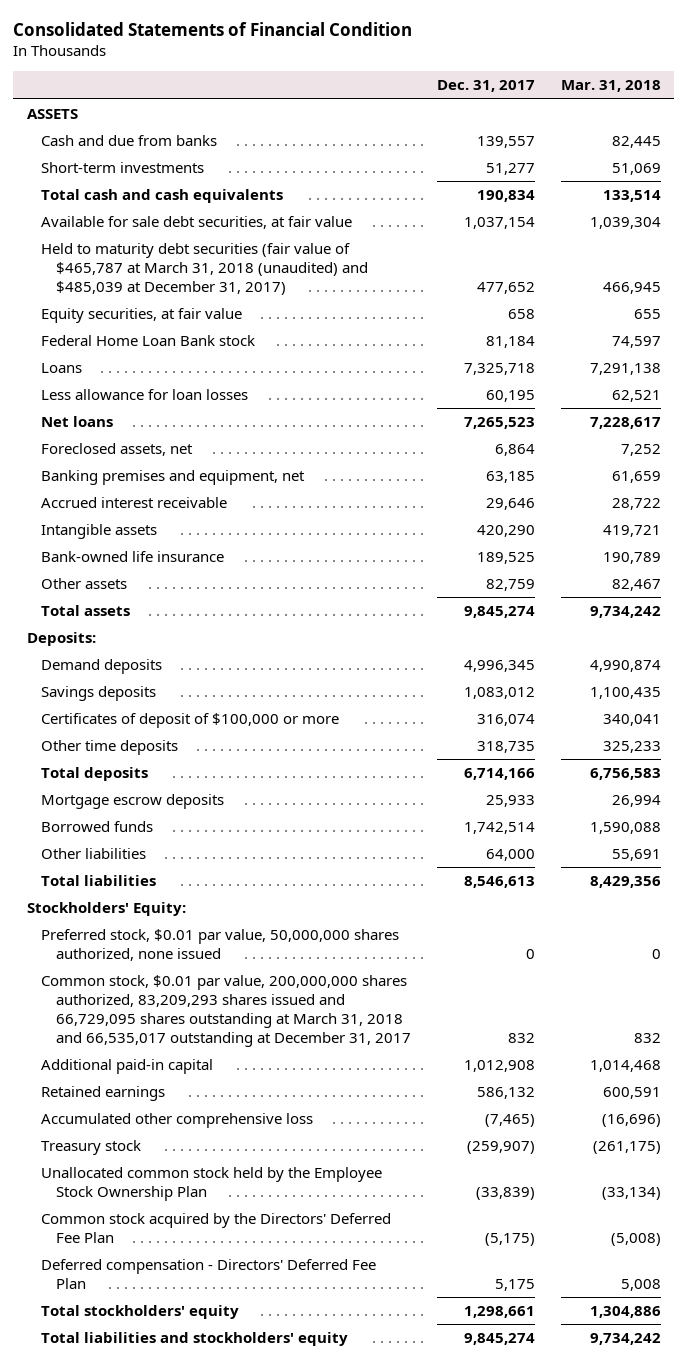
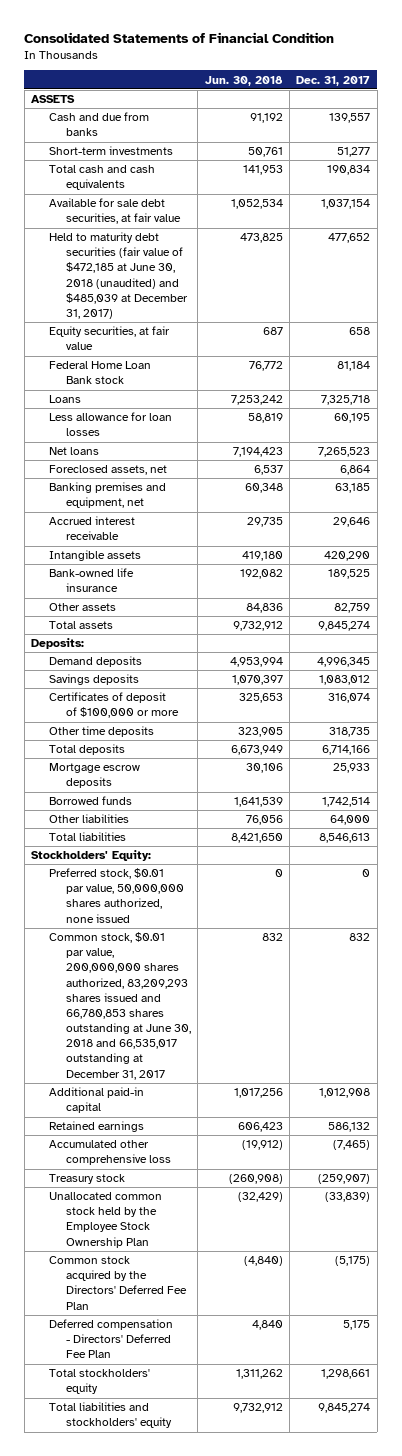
[561,80,662,93] Mar. 31, 2018 -> none
none -> [204,75,283,86] Jun. 30, 2018
[41,242,368,295] Held to maturity debt securities (fair value of $465,787 at March 31, 2018 (unaudited) and $485,039 at December 31, 2017) -> [48,232,189,319] Held to maturity debt securities (fair value of $472,185 at June 30, 2018 (unaudited) and $485,039 at December 31, 2017)
[41,974,411,1047] Common stock, $0.01 par value, 200,000,000 shares authorized, 83,209,293 shares issued and 66,729,095 shares outstanding at March 31, 2018 and 66,535,017 outstanding at December 31, 2017 -> [48,932,192,1080] Common stock, $0.01 par value, 200,000,000 shares authorized, 83,209,293 shares issued and 66,780,853 shares outstanding at June 30, 2018 and 66,535,017 outstanding at December 31, 2017

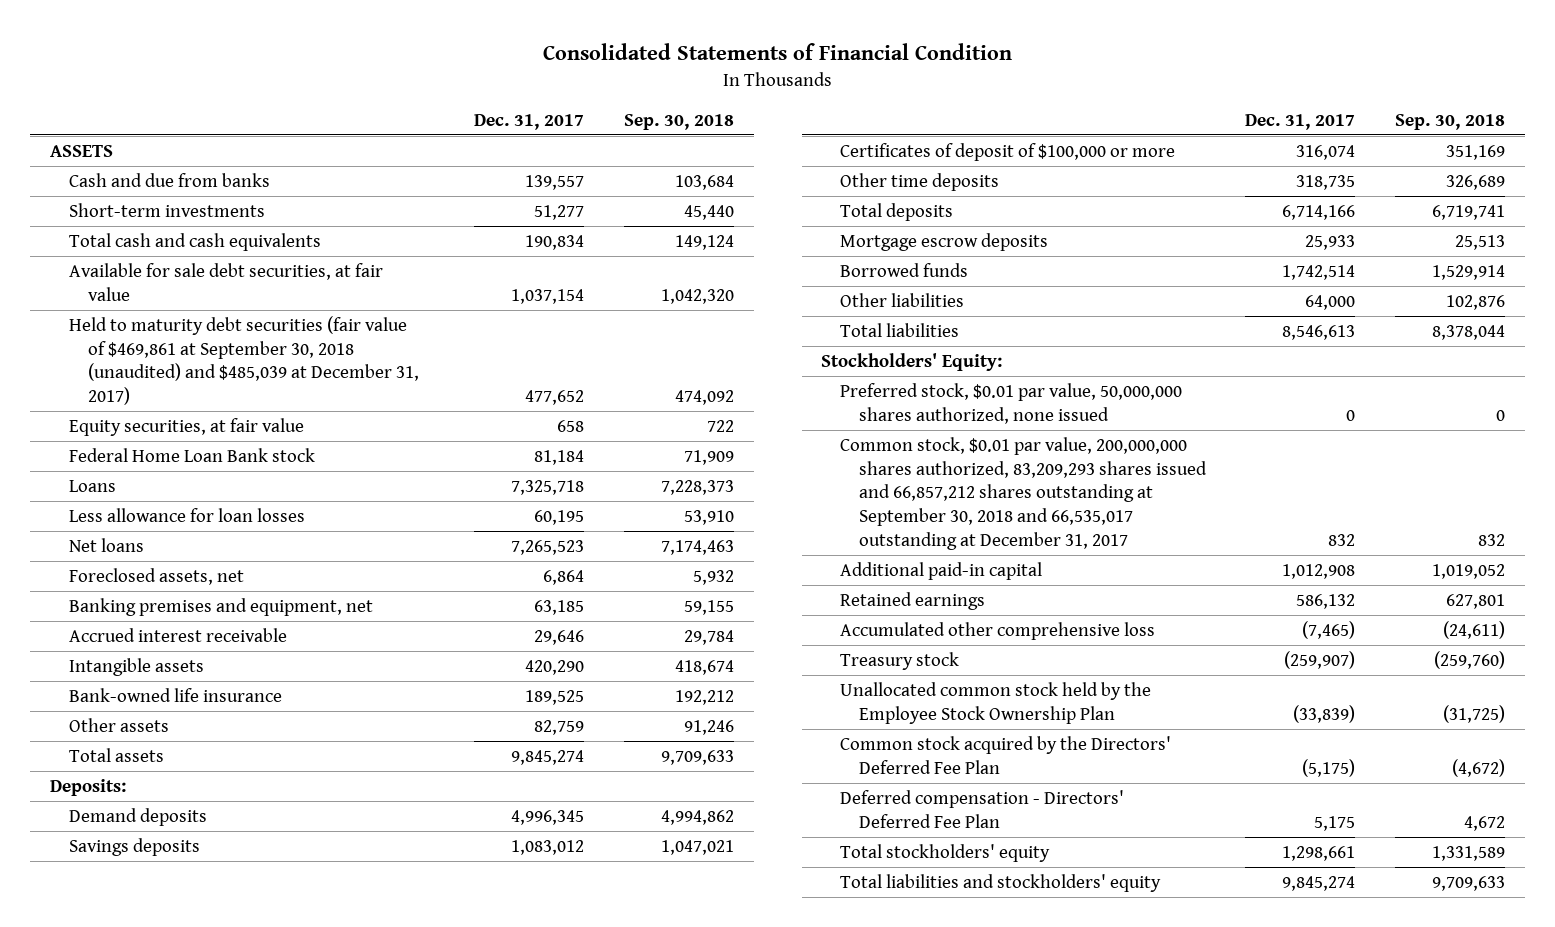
[204,75,283,86] Jun. 30, 2018 -> none
none -> [624,113,735,130] Sep. 30, 2018
[48,232,189,319] Held to maturity debt securities (fair value of $472,185 at June 30, 2018 (unaudited) and $485,039 at December 31, 2017) -> [69,315,419,406] Held to maturity debt securities (fair value of $469,861 at September 30, 2018 (unaudited) and $485,039 at December 31, 2017)
[48,932,192,1080] Common stock, $0.01 par value, 200,000,000 shares authorized, 83,209,293 shares issued and 66,780,853 shares outstanding at June 30, 2018 and 66,535,017 outstanding at December 31, 2017 -> [840,436,1207,551] Common stock, $0.01 par value, 200,000,000 shares authorized, 83,209,293 shares issued and 66,857,212 shares outstanding at September 30, 2018 and 66,535,017 outstanding at December 31, 2017

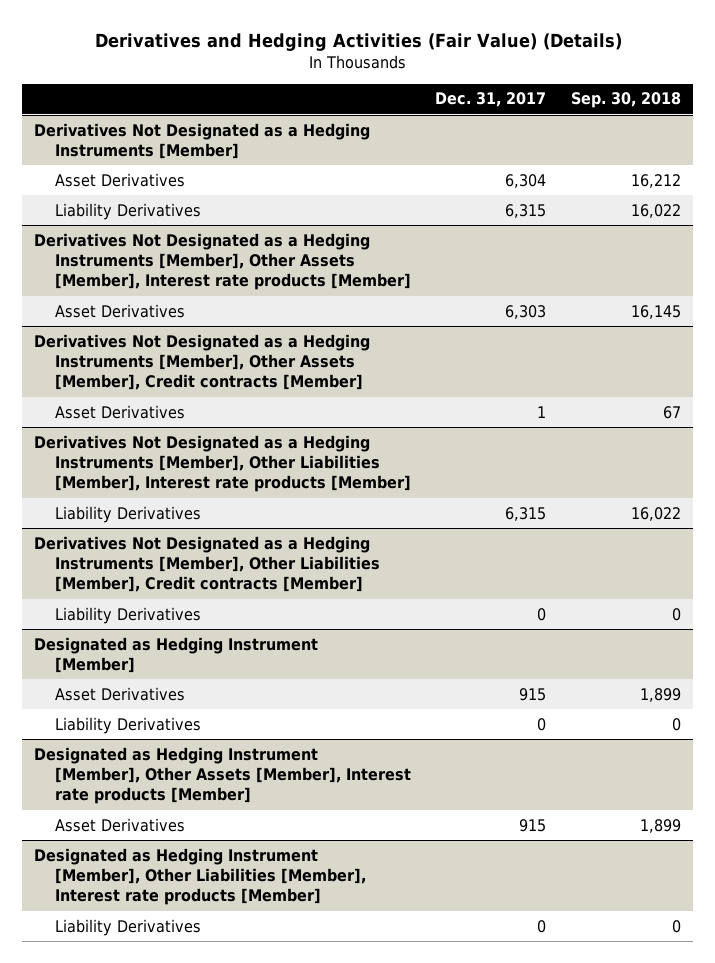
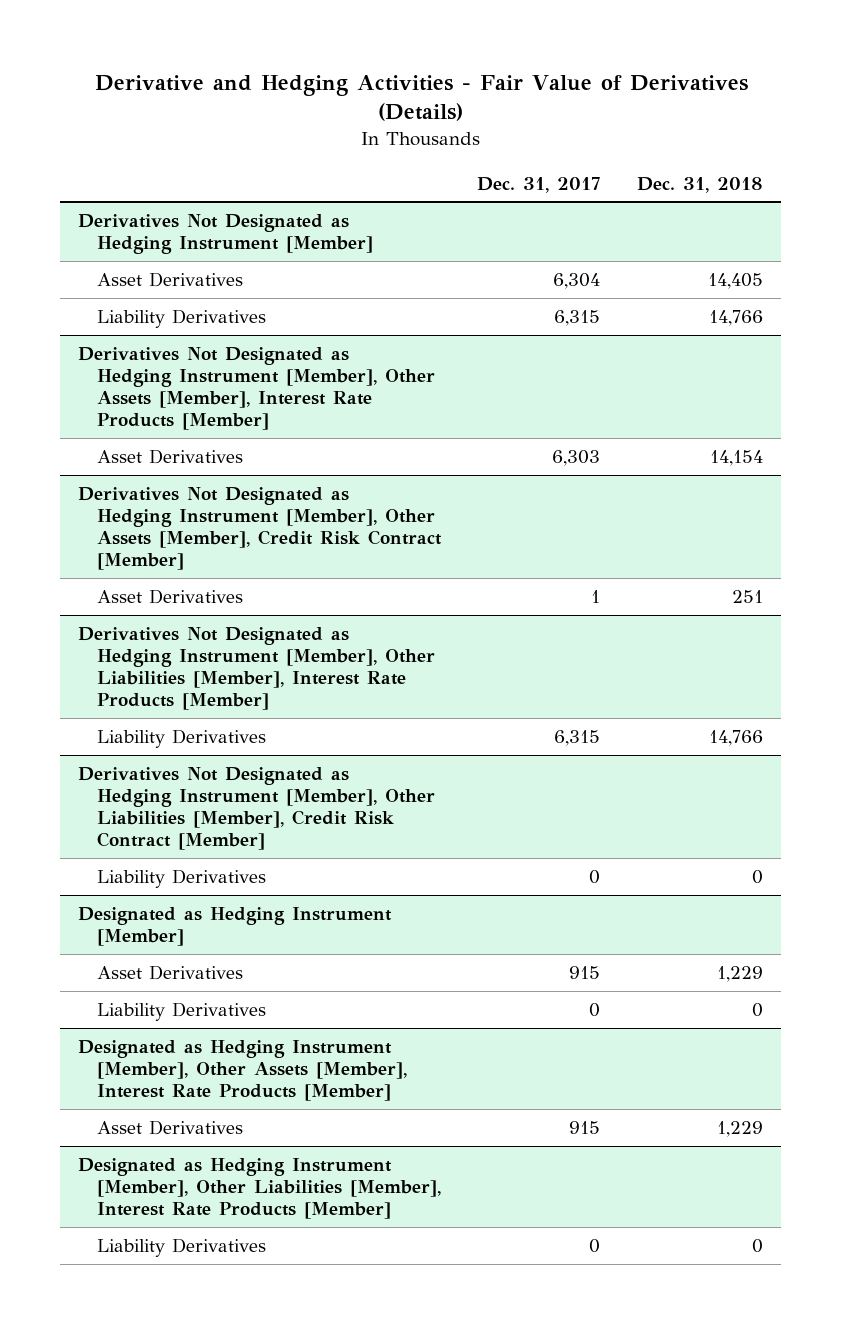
[94,32,622,51] Derivatives and Hedging Activities (Fair Value) (Details) -> [94,74,748,122] Derivative and Hedging Activities - Fair Value of Derivatives (Details)
[570,92,681,109] Sep. 30, 2018 -> none
none -> [636,176,763,193] Dec. 31, 2018
[34,122,371,160] Derivatives Not Designated as a Hedging Instruments [Member] -> [78,214,373,255] Derivatives Not Designated as Hedging Instrument [Member]
[34,232,411,291] Derivatives Not Designated as a Hedging Instruments [Member], Other Assets [Member], Interest rate products [Member] -> [78,347,435,431] Derivatives Not Designated as Hedging Instrument [Member], Other Assets [Member], Interest Rate Products [Member]
[34,333,371,391] Derivatives Not Designated as a Hedging Instruments [Member], Other Assets [Member], Credit contracts [Member] -> [78,487,442,571] Derivatives Not Designated as Hedging Instrument [Member], Other Assets [Member], Credit Risk Contract [Member]
[34,434,411,493] Derivatives Not Designated as a Hedging Instruments [Member], Other Liabilities [Member], Interest rate products [Member] -> [78,627,435,711] Derivatives Not Designated as Hedging Instrument [Member], Other Liabilities [Member], Interest Rate Products [Member]
[34,535,380,593] Derivatives Not Designated as a Hedging Instruments [Member], Other Liabilities [Member], Credit contracts [Member] -> [78,767,435,851] Derivatives Not Designated as Hedging Instrument [Member], Other Liabilities [Member], Credit Risk Contract [Member]
[34,746,411,805] Designated as Hedging Instrument [Member], Other Assets [Member], Interest rate products [Member] -> [78,1040,407,1102] Designated as Hedging Instrument [Member], Other Assets [Member], Interest Rate Products [Member]
[34,847,366,906] Designated as Hedging Instrument [Member], Other Liabilities [Member], Interest rate products [Member] -> [78,1158,441,1220] Designated as Hedging Instrument [Member], Other Liabilities [Member], Interest Rate Products [Member]

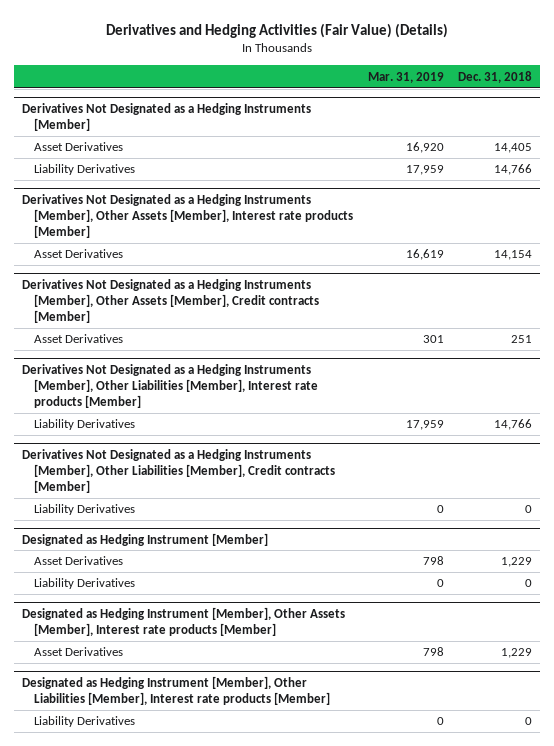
[94,74,748,122] Derivative and Hedging Activities - Fair Value of Derivatives (Details) -> [105,22,448,38] Derivatives and Hedging Activities (Fair Value) (Details)
[477,176,601,193] Dec. 31, 2017 -> none
none -> [367,71,444,83] Mar. 31, 2019
[78,214,373,255] Derivatives Not Designated as Hedging Instrument [Member] -> [21,102,311,131] Derivatives Not Designated as a Hedging Instruments [Member]
[78,347,435,431] Derivatives Not Designated as Hedging Instrument [Member], Other Assets [Member], Interest Rate Products [Member] -> [21,193,353,238] Derivatives Not Designated as a Hedging Instruments [Member], Other Assets [Member], Interest rate products [Member]
[78,487,442,571] Derivatives Not Designated as Hedging Instrument [Member], Other Assets [Member], Credit Risk Contract [Member] -> [21,278,319,323] Derivatives Not Designated as a Hedging Instruments [Member], Other Assets [Member], Credit contracts [Member]
[78,627,435,711] Derivatives Not Designated as Hedging Instrument [Member], Other Liabilities [Member], Interest Rate Products [Member] -> [21,363,318,408] Derivatives Not Designated as a Hedging Instruments [Member], Other Liabilities [Member], Interest rate products [Member]
[78,767,435,851] Derivatives Not Designated as Hedging Instrument [Member], Other Liabilities [Member], Credit Risk Contract [Member] -> [21,448,335,493] Derivatives Not Designated as a Hedging Instruments [Member], Other Liabilities [Member], Credit contracts [Member]
[78,1040,407,1102] Designated as Hedging Instrument [Member], Other Assets [Member], Interest Rate Products [Member] -> [21,606,345,636] Designated as Hedging Instrument [Member], Other Assets [Member], Interest rate products [Member]
[78,1158,441,1220] Designated as Hedging Instrument [Member], Other Liabilities [Member], Interest Rate Products [Member] -> [21,675,330,705] Designated as Hedging Instrument [Member], Other Liabilities [Member], Interest rate products [Member]

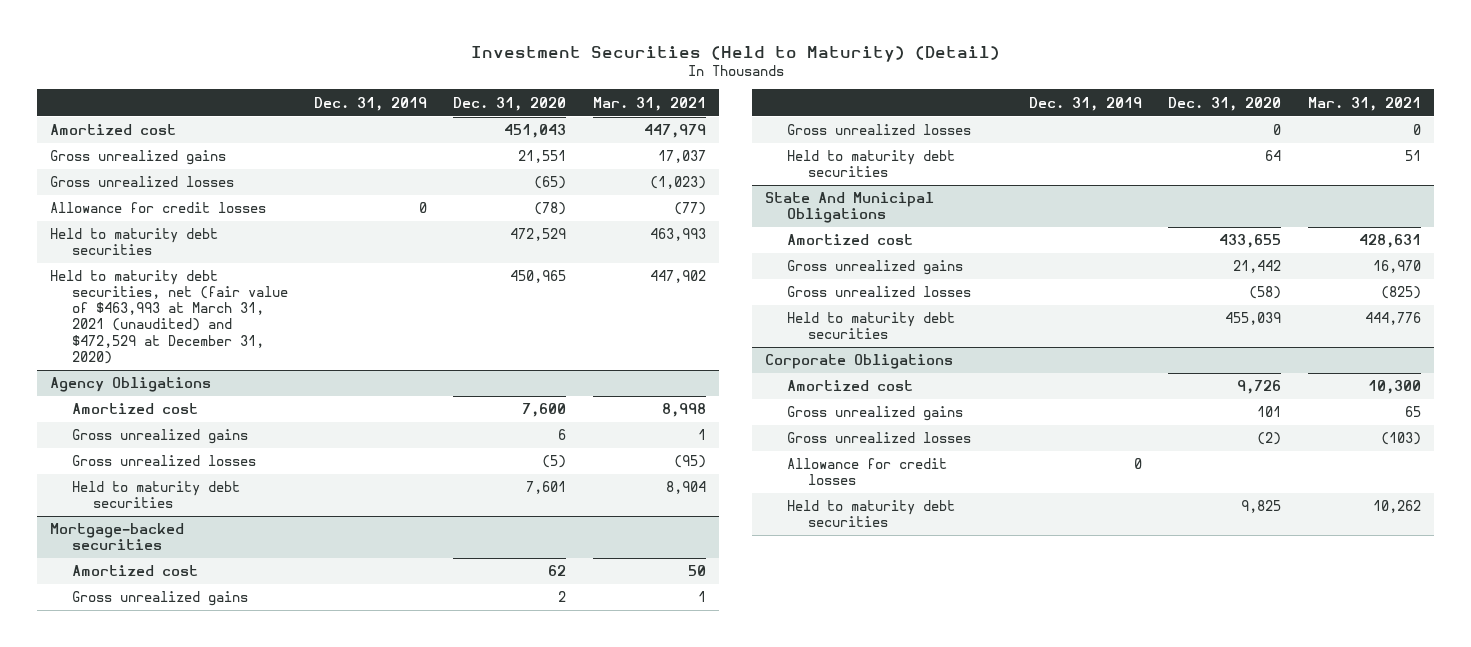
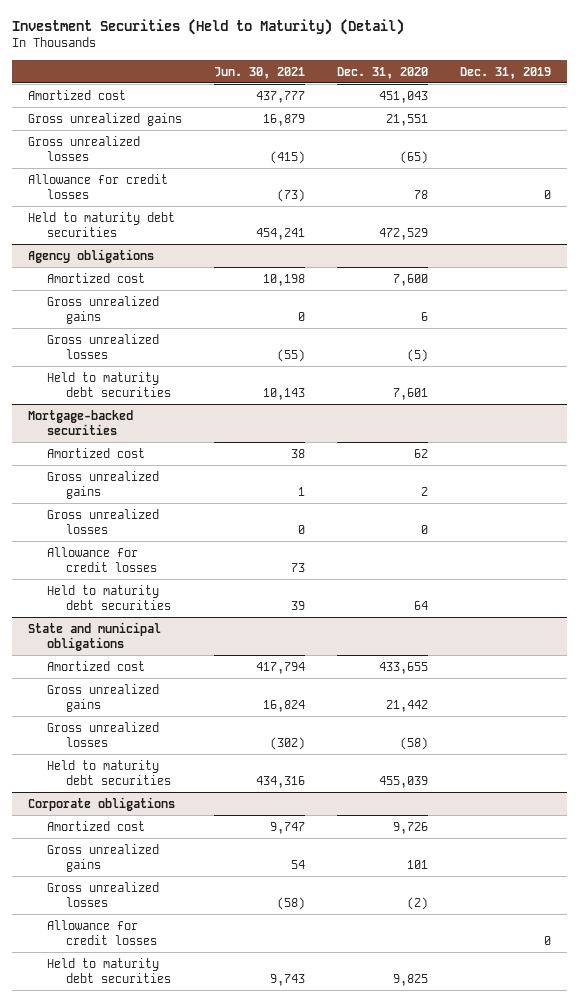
[592,96,706,111] Mar. 31, 2021 -> none
none -> [213,66,305,79] Jun. 30, 2021
[534,202,567,216] (78) -> [413,189,428,199] 78
[50,270,288,364] Held to maturity debt securities, net (fair value of $463,993 at March 31, 2021 (unaudited) and $472,529 at December 31, 2020) -> none
[50,377,212,393] Agency Obligations -> [27,248,154,263] Agency obligations
none -> [47,546,158,572] Allowance for credit losses
[765,192,935,224] State And Municipal Obligations -> [27,621,161,651] State and municipal obligations
[765,354,954,370] Corporate Obligations -> [27,796,175,811] Corporate obligations

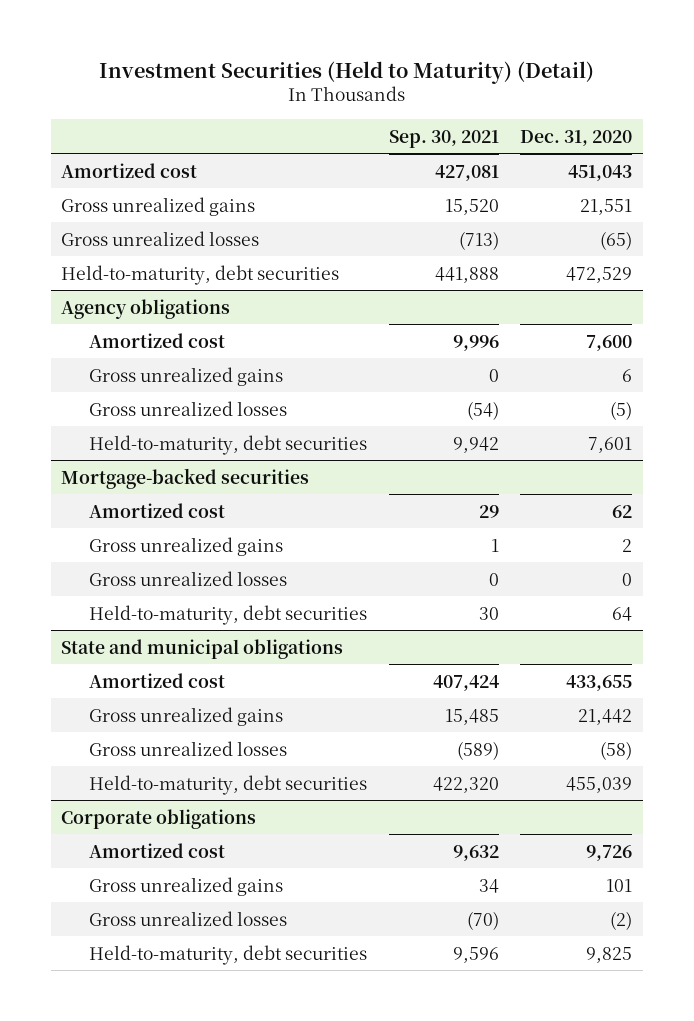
[213,66,305,79] Jun. 30, 2021 -> none
[460,66,552,79] Dec. 31, 2019 -> none
none -> [388,129,499,148] Sep. 30, 2021
[27,173,168,199] Allowance for credit losses -> none
[27,211,175,237] Held to maturity debt securities -> [61,264,340,285] Held-to-maturity, debt securities
[47,371,172,397] Held to maturity debt securities -> [88,434,367,455] Held-to-maturity, debt securities
[47,546,158,572] Allowance for credit losses -> none
[47,584,172,610] Held to maturity debt securities -> [88,604,367,625] Held-to-maturity, debt securities
[47,759,172,785] Held to maturity debt securities -> [88,774,367,795] Held-to-maturity, debt securities
[47,919,158,945] Allowance for credit losses -> none
[47,957,172,983] Held to maturity debt securities -> [88,944,367,965] Held-to-maturity, debt securities

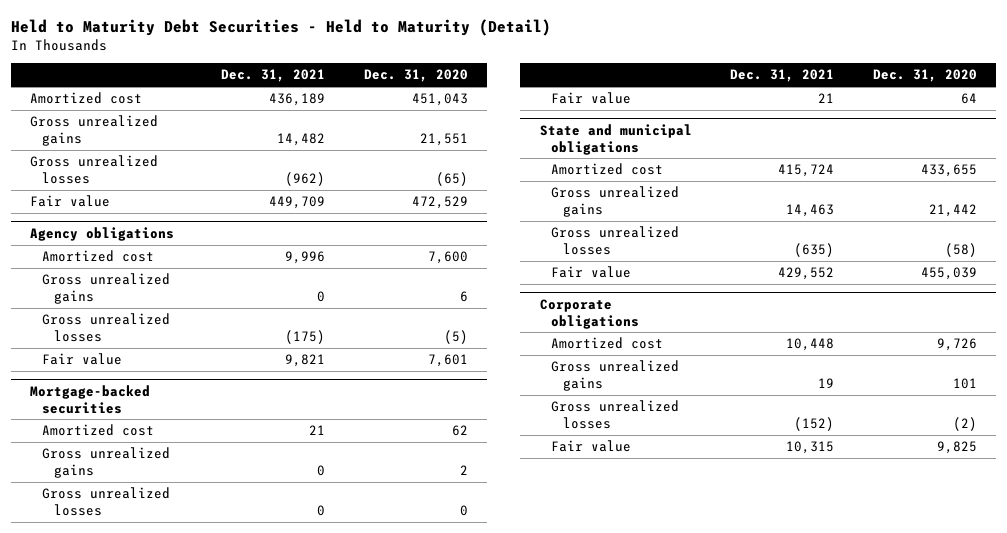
[98,60,594,84] Investment Securities (Held to Maturity) (Detail) -> [11,18,552,36] Held to Maturity Debt Securities - Held to Maturity (Detail)
[388,129,499,148] Sep. 30, 2021 -> none
none -> [221,69,326,83] Dec. 31, 2021
[61,264,340,285] Held-to-maturity, debt securities -> [30,195,111,208] Fair value
[88,434,367,455] Held-to-maturity, debt securities -> [42,353,123,366] Fair value
[88,604,367,625] Held-to-maturity, debt securities -> [551,92,632,105] Fair value
[88,774,367,795] Held-to-maturity, debt securities -> [551,266,632,279] Fair value
[88,944,367,965] Held-to-maturity, debt securities -> [551,440,632,453] Fair value

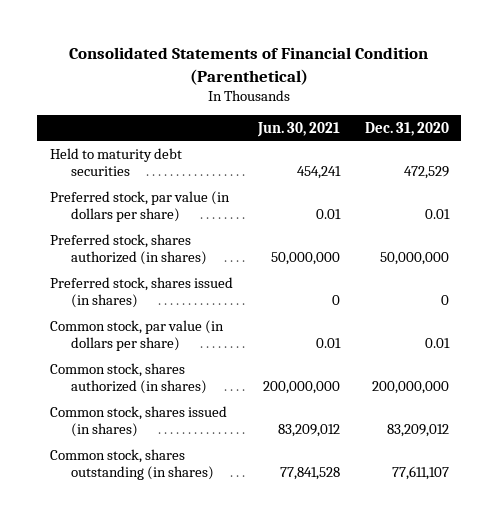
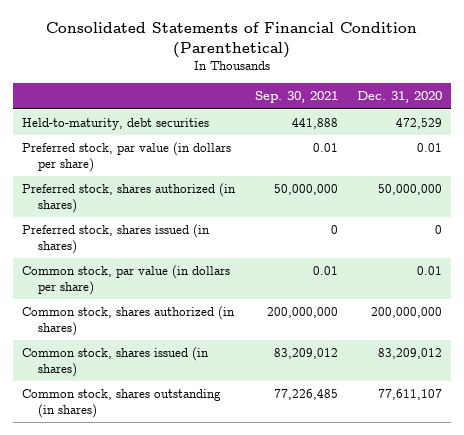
[256,121,340,137] Jun. 30, 2021 -> none
none -> [254,91,338,104] Sep. 30, 2021
[49,147,182,177] Held to maturity debt securities -> [22,118,210,131] Held-to-maturity, debt securities

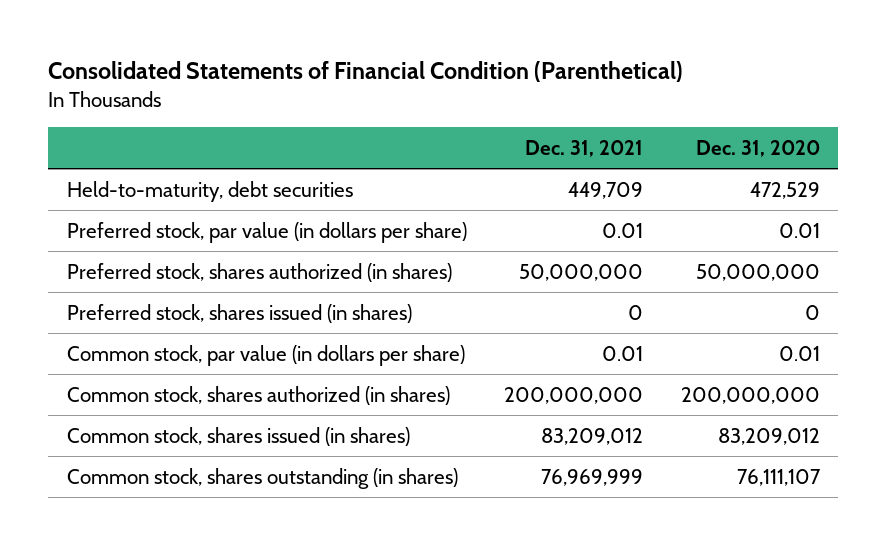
[254,91,338,104] Sep. 30, 2021 -> none
none -> [525,139,644,157] Dec. 31, 2021
[377,389,442,401] 77,611,107 -> [736,468,821,486] 76,111,107

